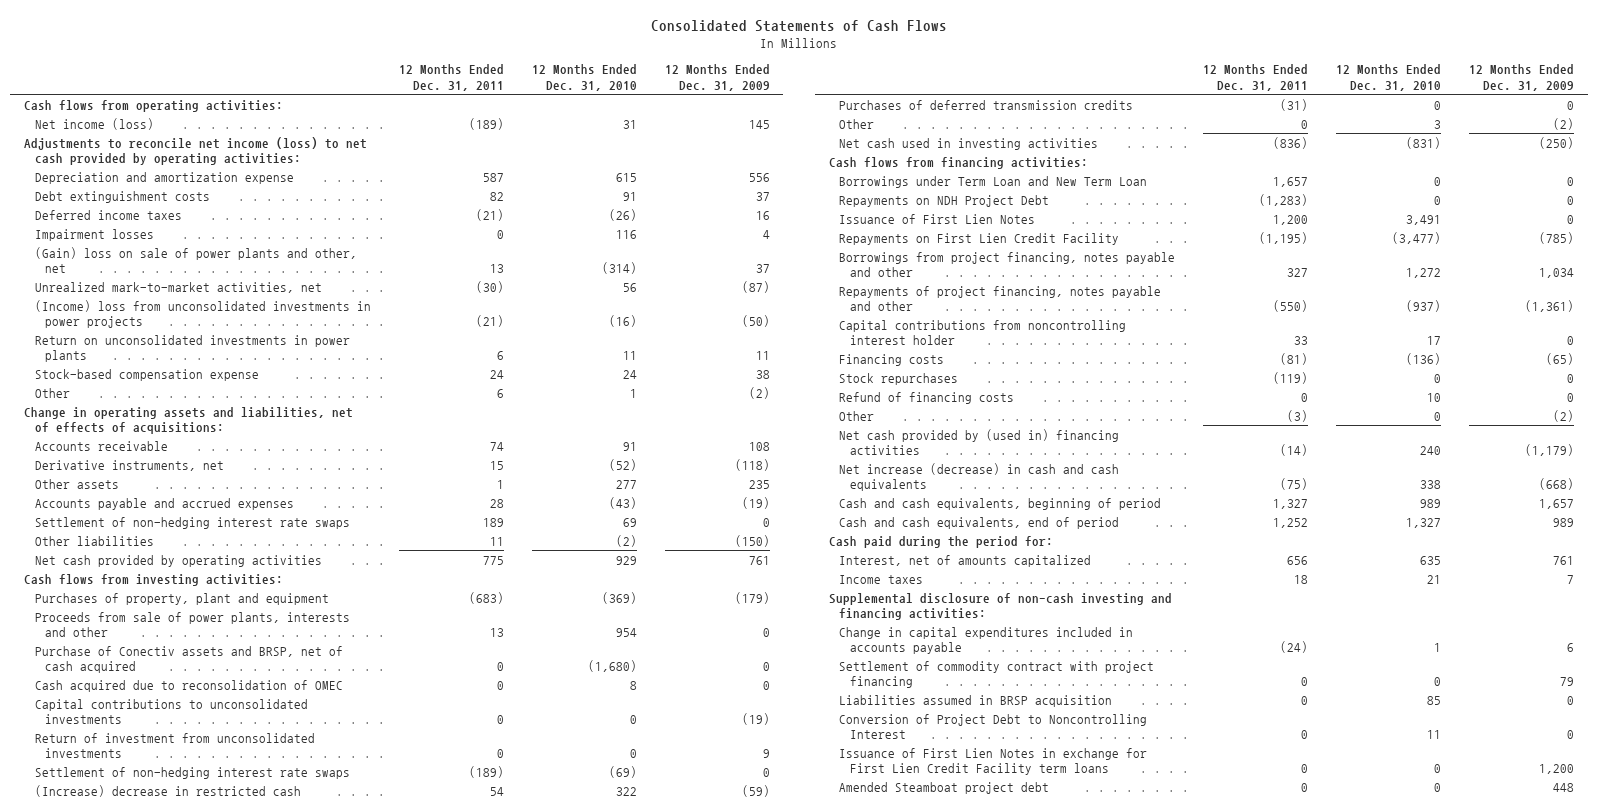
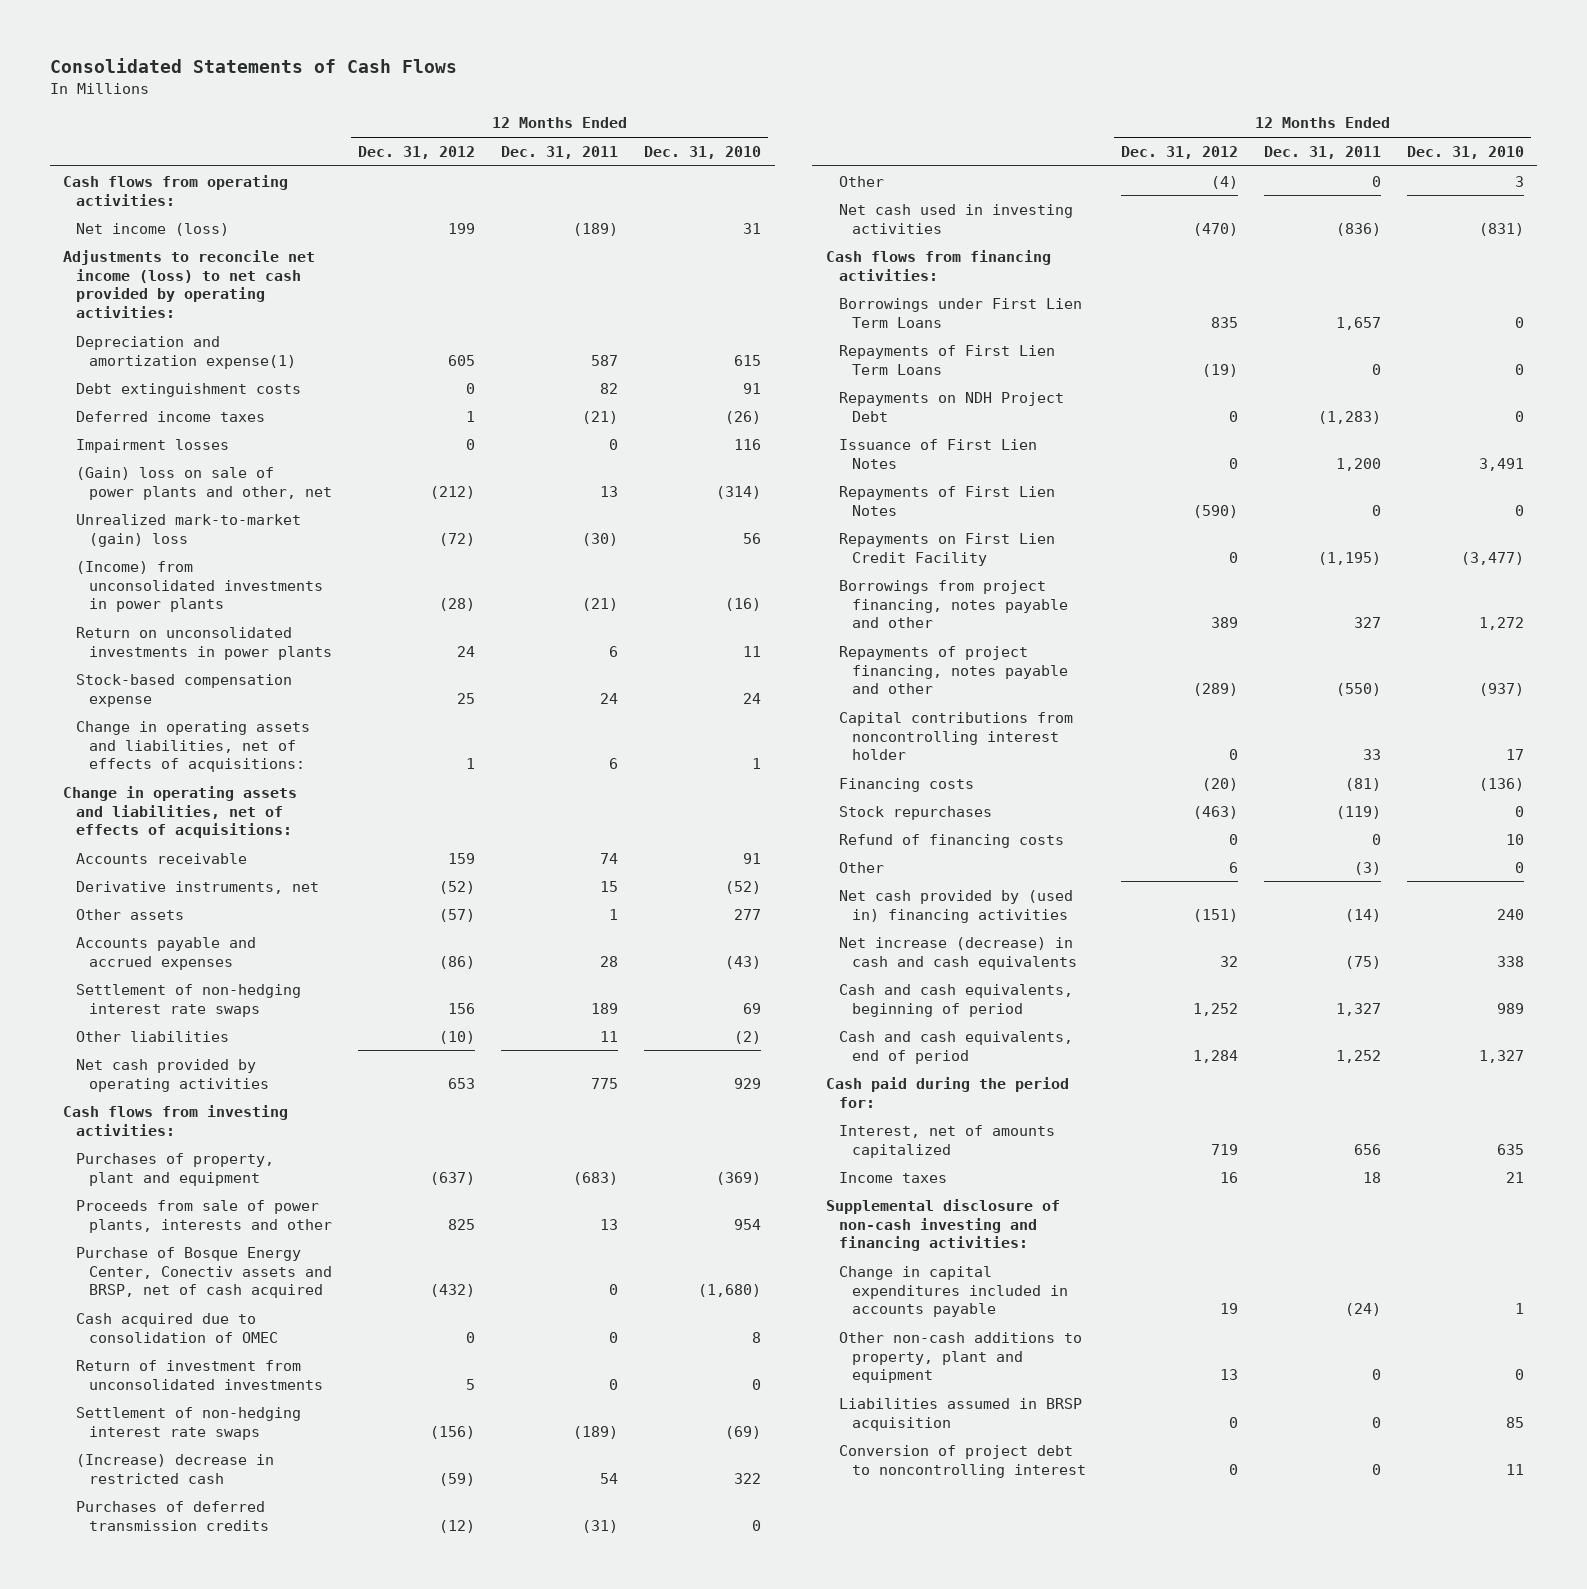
[664,64,770,91] 12 Months Ended Dec. 31, 2009 -> none
none -> [358,145,476,159] Dec. 31, 2012
[34,171,294,184] Depreciation and amortization expense -> [75,335,296,369] Depreciation and amortization expense(1)
[34,281,322,293] Unrealized mark-to-market activities, net -> [75,513,301,547] Unrealized mark-to-market (gain) loss
[34,299,371,328] (Income) loss from unconsolidated investments in power projects -> [75,560,323,613] (Income) from unconsolidated investments in power plants
[34,387,70,398] Other -> [75,720,310,773] Change in operating assets and liabilities, net of effects of acquisitions:
[34,698,308,724] Capital contributions to unconsolidated investments -> none
[34,645,343,673] Purchase of Conectiv assets and BRSP, net of cash acquired -> [75,1246,332,1299] Purchase of Bosque Energy Center, Conectiv assets and BRSP, net of cash acquired
[34,679,343,692] Cash acquired due to reconsolidation of OMEC -> [75,1312,278,1343] Cash acquired due to consolidation of OMEC
[839,175,1148,188] Borrowings under Term Loan and New Term Loan -> [838,297,1082,328] Borrowings under First Lien Term Loans
none -> [838,344,1055,375] Repayments of First Lien Term Loans
none -> [838,485,1055,516] Repayments of First Lien Notes
[839,660,1155,688] Settlement of commodity contract with project financing -> none
none -> [838,1331,1082,1384] Other non-cash additions to property, plant and equipment
[839,747,1148,775] Issuance of First Lien Notes in exchange for First Lien Credit Facility term loans -> none
[839,781,1050,794] Amended Steamboat project debt -> none
[839,713,1148,739] Conversion of Project Debt to Noncontrolling Interest -> [838,1444,1086,1478] Conversion of project debt to noncontrolling interest

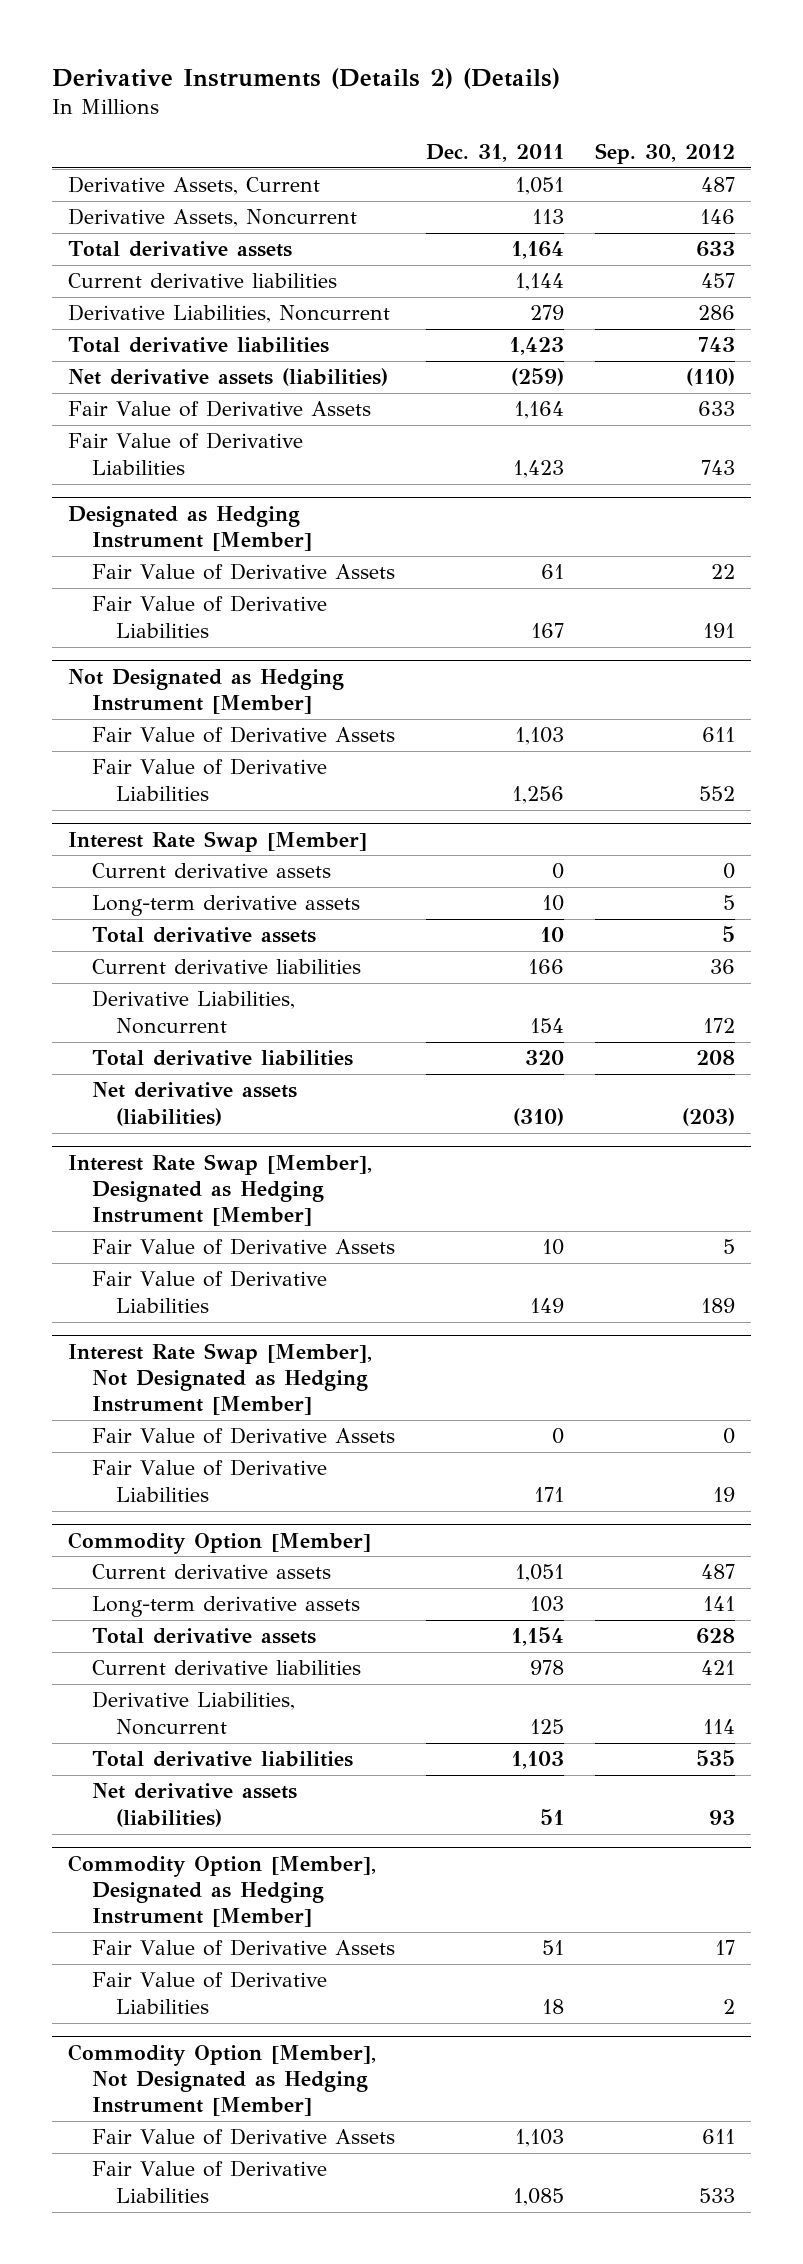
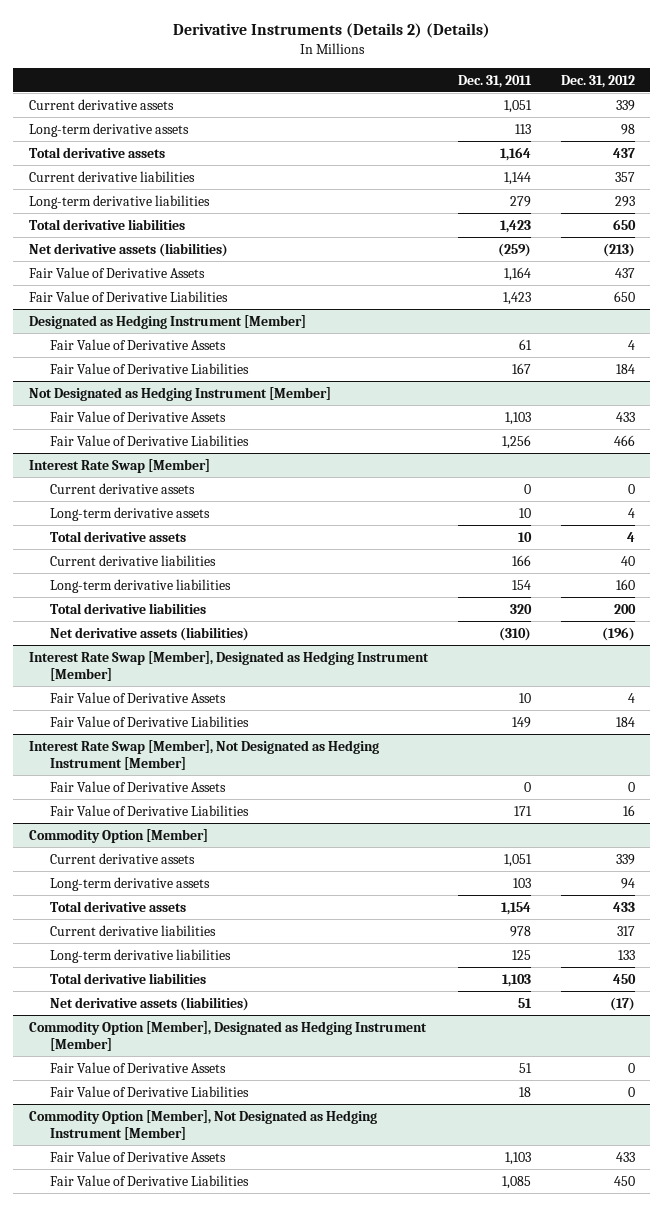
[595,143,736,165] Sep. 30, 2012 -> none
none -> [561,74,636,88] Dec. 31, 2012
[68,176,321,196] Derivative Assets, Current -> [28,98,174,110] Current derivative assets
[68,208,358,228] Derivative Assets, Noncurrent -> [28,122,189,137] Long-term derivative assets
[68,304,391,324] Derivative Liabilities, Noncurrent -> [28,194,210,209] Long-term derivative liabilities
[92,990,296,1034] Derivative Liabilities, Noncurrent -> [50,578,232,593] Long-term derivative liabilities
[92,1691,296,1735] Derivative Liabilities, Noncurrent -> [50,948,232,963] Long-term derivative liabilities

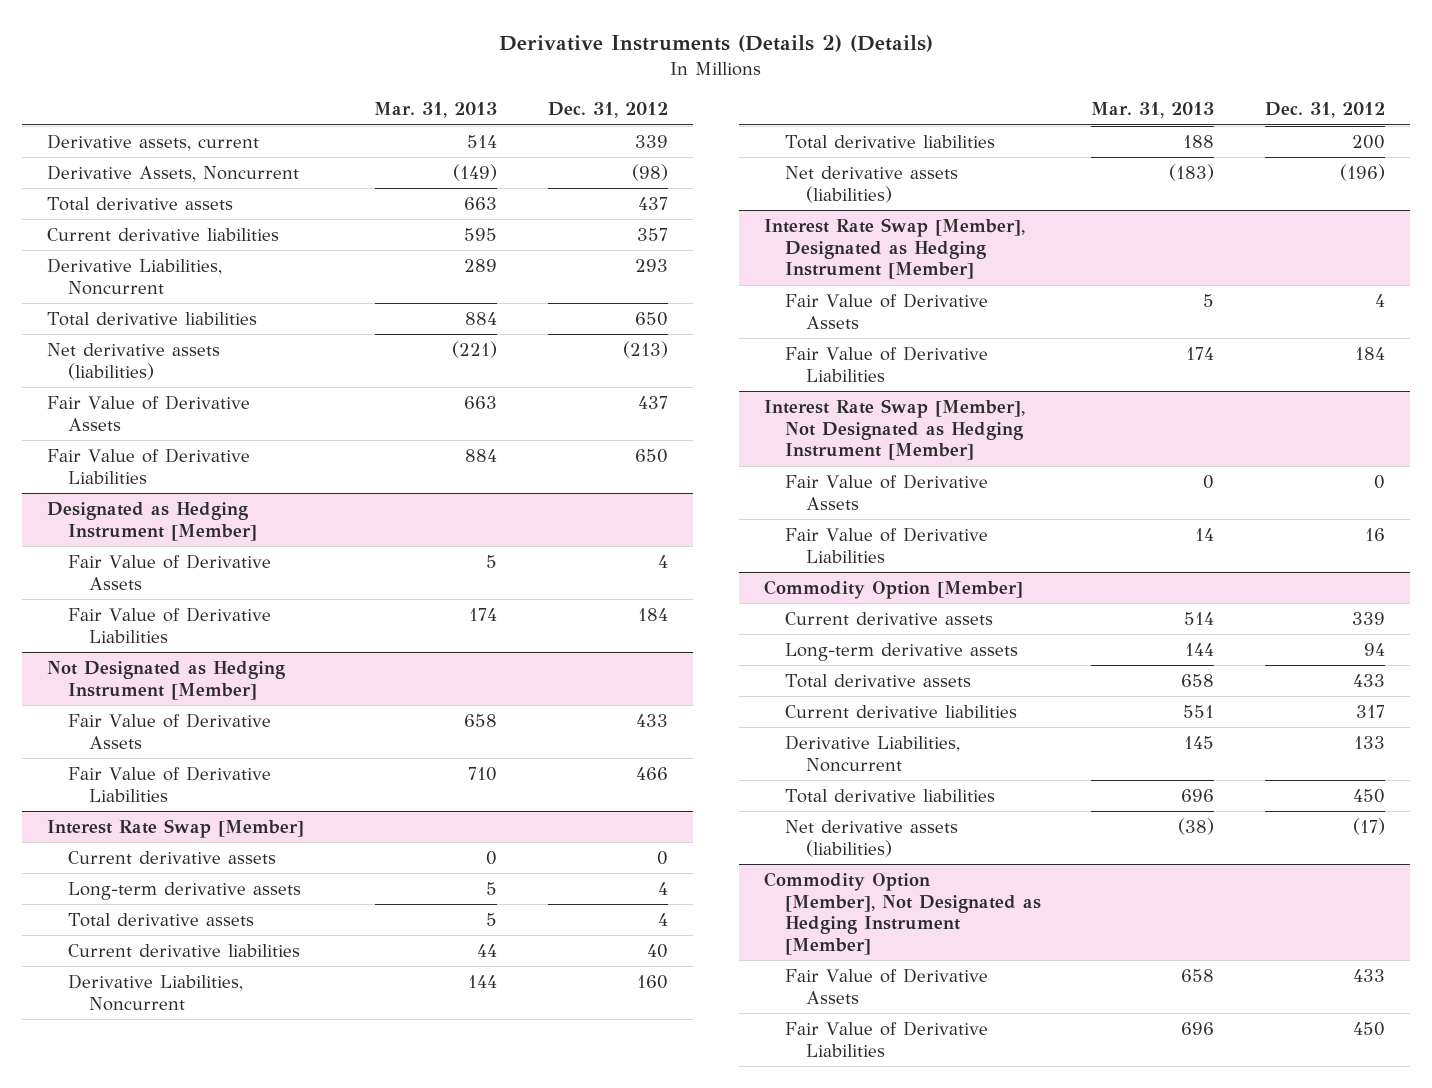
[457,74,532,88] Dec. 31, 2011 -> none
none -> [374,102,498,119] Mar. 31, 2013
[28,122,189,137] Long-term derivative assets -> none
[28,98,174,110] Current derivative assets -> [47,133,260,151] Derivative assets, current
none -> [47,164,300,182] Derivative Assets, Noncurrent
[28,194,210,209] Long-term derivative liabilities -> [47,257,223,295] Derivative Liabilities, Noncurrent
[50,578,232,593] Long-term derivative liabilities -> none
none -> [68,973,244,1011] Derivative Liabilities, Noncurrent
[50,948,232,963] Long-term derivative liabilities -> [784,734,960,772] Derivative Liabilities, Noncurrent
[28,1020,427,1051] Commodity Option [Member], Designated as Hedging Instrument [Member] -> none
[50,1061,227,1073] Fair Value of Derivative Assets -> none
[50,1085,250,1097] Fair Value of Derivative Liabilities -> none

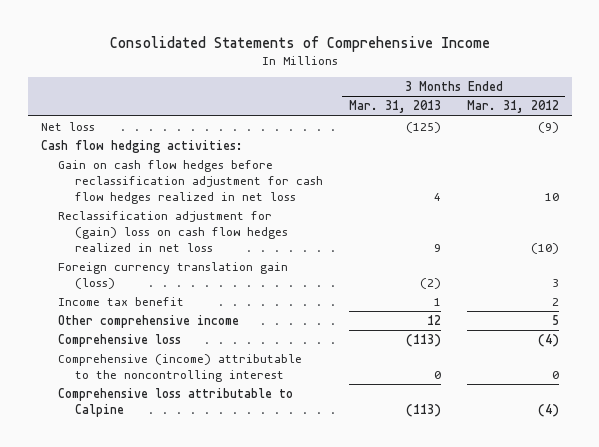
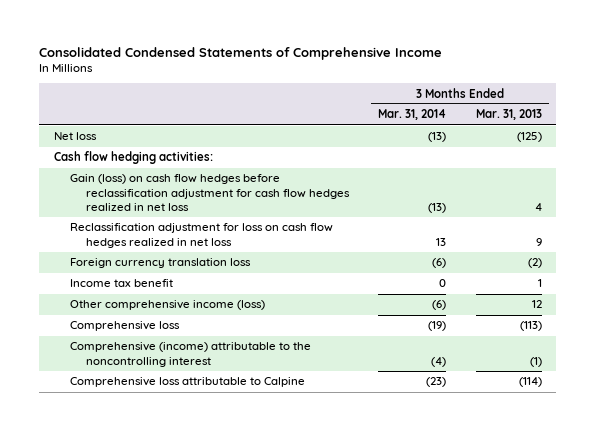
[109,35,490,52] Consolidated Statements of Comprehensive Income -> [39,46,443,60] Consolidated Condensed Statements of Comprehensive Income
[466,100,559,114] Mar. 31, 2012 -> none
none -> [378,109,447,121] Mar. 31, 2014
[57,159,324,204] Gain on cash flow hedges before reclassification adjustment for cash flow hedges realized in net loss -> [70,174,350,212] Gain (loss) on cash flow hedges before reclassification adjustment for cash flow hedges realized in net loss
[57,210,289,252] Reclassification adjustment for (gain) loss on cash flow hedges realized in net loss -> [70,223,334,248] Reclassification adjustment for loss on cash flow hedges realized in net loss
[57,261,288,289] Foreign currency translation gain (loss) -> [70,258,252,269] Foreign currency translation loss
[57,314,239,328] Other comprehensive income -> [70,300,266,311] Other comprehensive income (loss)
[433,370,441,379] 0 -> [529,356,542,367] (1)
[405,403,441,417] (113) -> [518,377,542,388] (114)

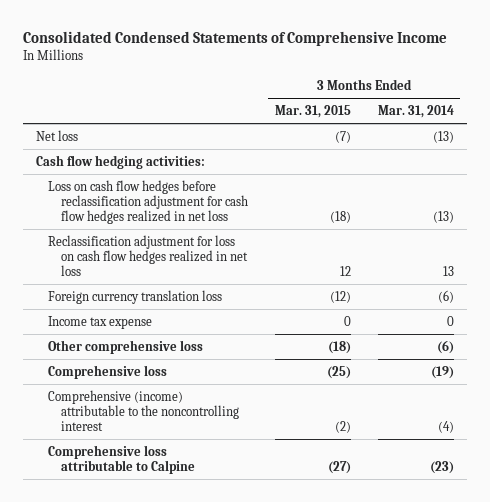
[475,109,542,121] Mar. 31, 2013 -> none
none -> [274,105,351,119] Mar. 31, 2015
[70,174,350,212] Gain (loss) on cash flow hedges before reclassification adjustment for cash flow hedges realized in net loss -> [48,179,248,224] Loss on cash flow hedges before reclassification adjustment for cash flow hedges realized in net loss
[70,279,174,288] Income tax benefit -> [48,315,153,329] Income tax expense
[70,300,266,311] Other comprehensive income (loss) -> [48,339,204,354] Other comprehensive loss

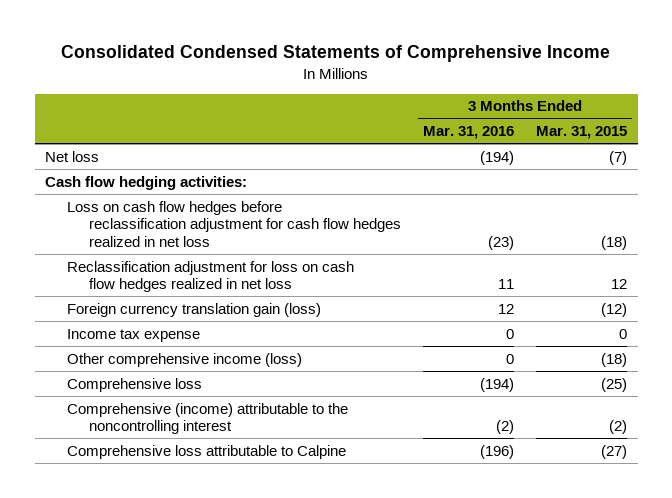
[377,105,454,119] Mar. 31, 2014 -> none
none -> [423,126,515,140] Mar. 31, 2016
[48,289,223,304] Foreign currency translation loss -> [67,302,322,317] Foreign currency translation gain (loss)
[48,339,204,354] Other comprehensive loss -> [67,352,303,367] Other comprehensive income (loss)

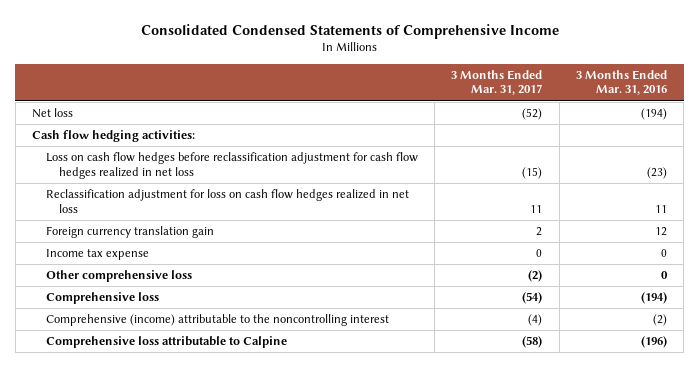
[535,126,627,140] Mar. 31, 2015 -> none
none -> [451,70,543,96] 3 Months Ended Mar. 31, 2017
[67,302,322,317] Foreign currency translation gain (loss) -> [45,226,214,239] Foreign currency translation gain
[67,352,303,367] Other comprehensive income (loss) -> [45,270,192,283] Other comprehensive loss

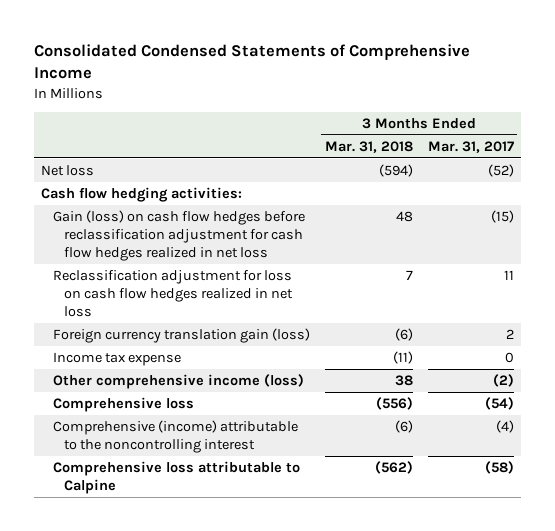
[575,70,667,96] 3 Months Ended Mar. 31, 2016 -> none
none -> [324,140,413,153] Mar. 31, 2018
[45,152,418,179] Loss on cash flow hedges before reclassification adjustment for cash flow hedges realized in net loss -> [52,209,305,261] Gain (loss) on cash flow hedges before reclassification adjustment for cash flow hedges realized in net loss
[45,226,214,239] Foreign currency translation gain -> [52,327,310,343] Foreign currency translation gain (loss)
[45,270,192,283] Other comprehensive loss -> [52,373,304,389] Other comprehensive income (loss)

